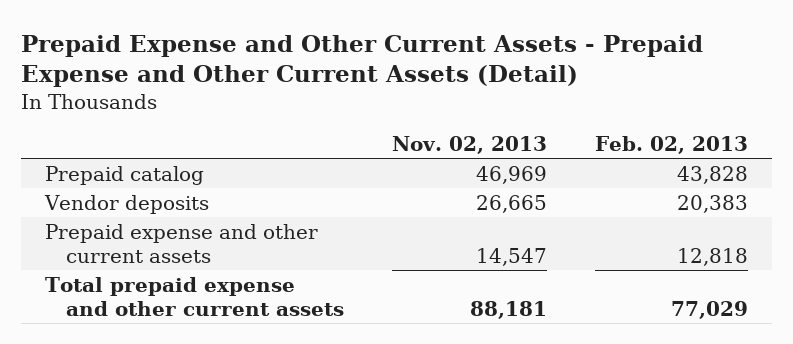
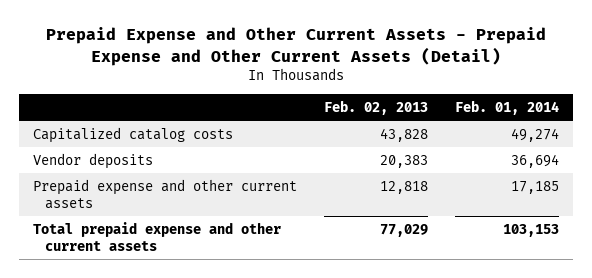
[392,135,548,154] Nov. 02, 2013 -> none
none -> [455,99,560,115] Feb. 01, 2014
[44,165,204,185] Prepaid catalog -> [32,126,233,143] Capitalized catalog costs

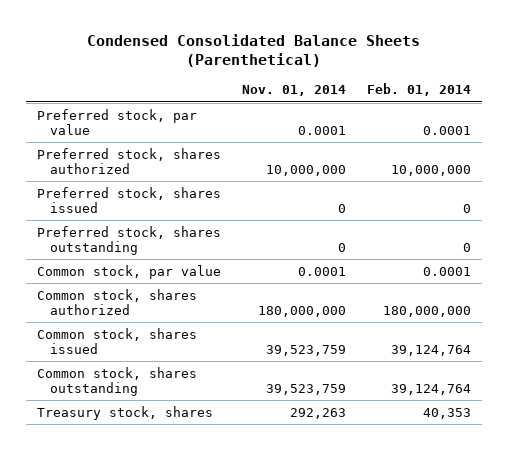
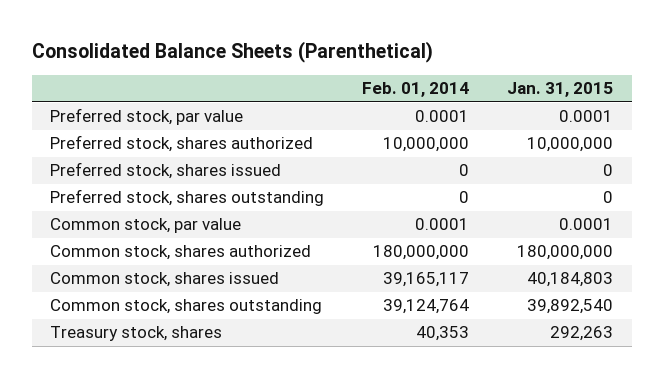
[86,33,420,67] Condensed Consolidated Balance Sheets (Parenthetical) -> [31,40,433,63] Consolidated Balance Sheets (Parenthetical)
[241,85,346,97] Nov. 01, 2014 -> none
none -> [506,82,613,98] Jan. 31, 2015
[391,344,472,356] 39,124,764 -> [383,272,470,288] 39,165,117

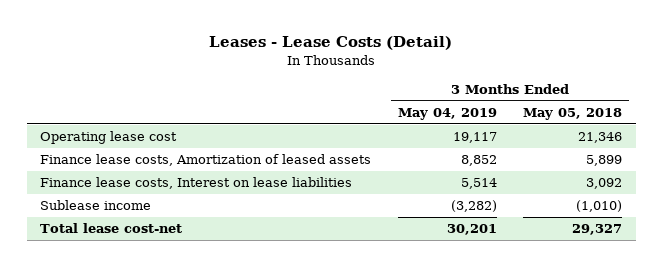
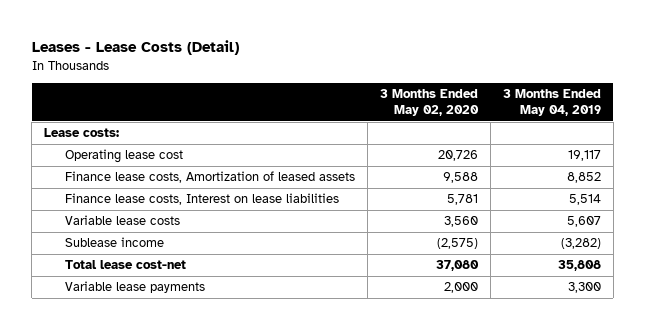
[523,107,623,120] May 05, 2018 -> none
none -> [379,89,479,117] 3 Months Ended May 02, 2020
none -> [44,128,120,138] Lease costs:
none -> [64,215,180,226] Variable lease costs
[446,224,497,236] 30,201 -> [557,260,601,272] 35,808
none -> [64,281,205,294] Variable lease payments

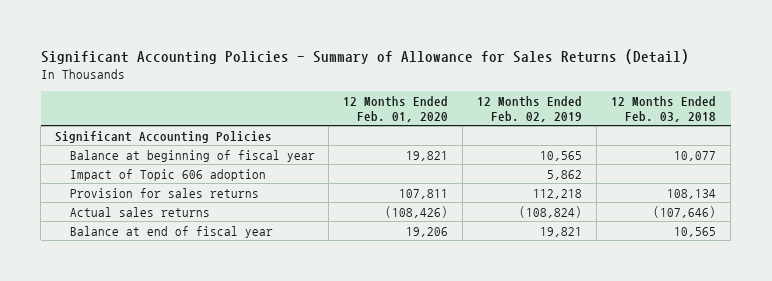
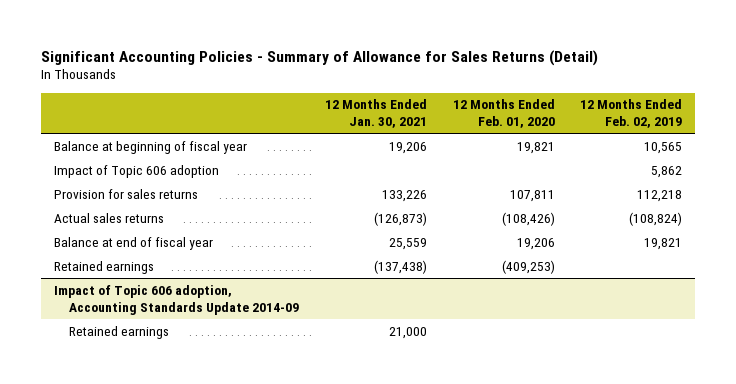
[611,95,717,123] 12 Months Ended Feb. 03, 2018 -> none
none -> [325,99,428,129] 12 Months Ended Jan. 30, 2021
[55,130,273,143] Significant Accounting Policies -> none
none -> [53,260,154,274] Retained earnings
none -> [53,284,300,315] Impact of Topic 606 adoption, Accounting Standards Update 2014-09
none -> [69,325,170,339] Retained earnings

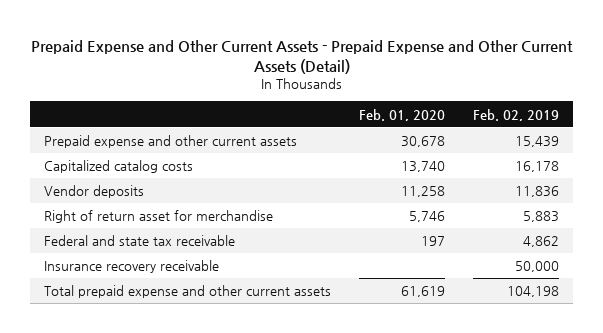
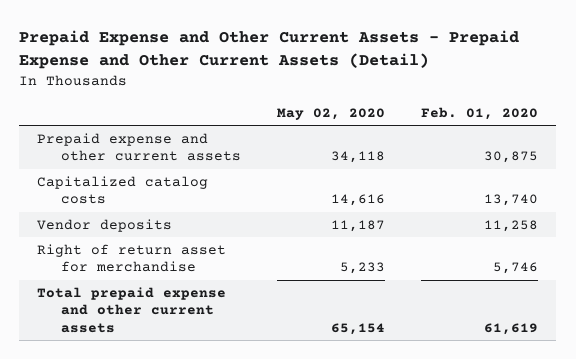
[472,108,559,121] Feb. 02, 2019 -> none
none -> [277,107,386,120] May 02, 2020
[401,136,446,148] 30,678 -> [484,151,539,164] 30,875
[44,235,236,247] Federal and state tax receivable -> none
[44,260,220,274] Insurance recovery receivable -> none

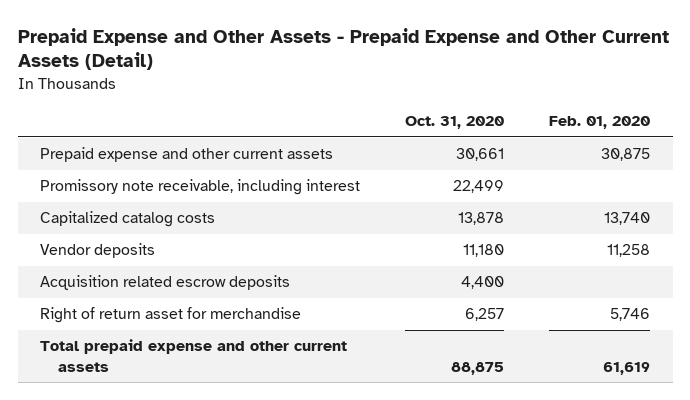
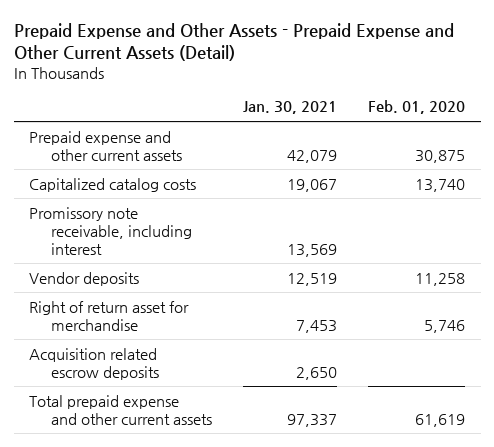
[405,116,505,130] Oct. 31, 2020 -> none
none -> [243,101,338,115] Jan. 30, 2021
[40,179,361,196] Promissory note receivable, including interest -> [29,206,193,255] Promissory note receivable, including interest
[40,275,291,291] Acquisition related escrow deposits -> [29,347,160,380] Acquisition related escrow deposits

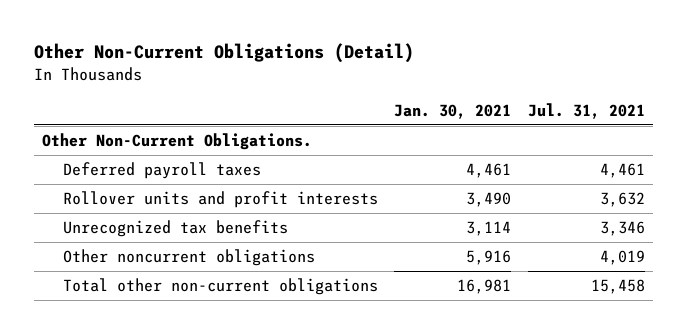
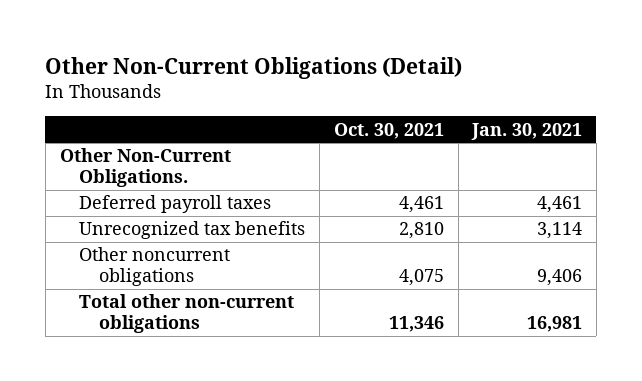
[527,102,645,119] Jul. 31, 2021 -> none
none -> [333,122,444,139] Oct. 30, 2021
[62,191,378,209] Rollover units and profit interests -> none
[466,250,512,266] 5,916 -> [537,269,583,287] 9,406

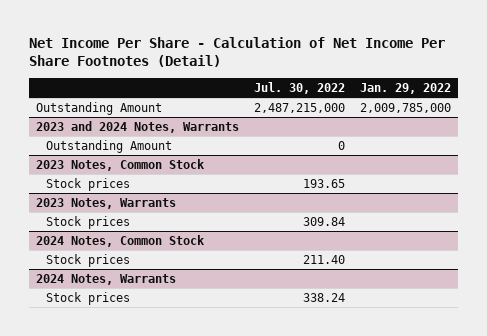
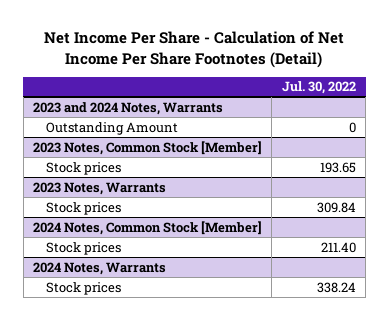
[360,82,452,94] Jan. 29, 2022 -> none
[36,101,163,115] Outstanding Amount -> none
[36,158,206,171] 2023 Notes, Common Stock -> [32,140,262,155] 2023 Notes, Common Stock [Member]
[36,234,206,247] 2024 Notes, Common Stock -> [32,220,262,235] 2024 Notes, Common Stock [Member]

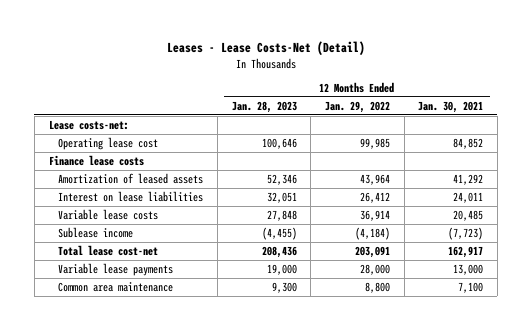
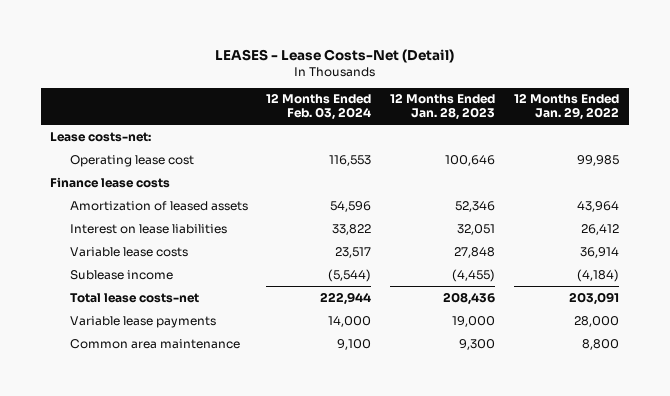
[166,41,365,56] Leases - Lease Costs-Net (Detail) -> [214,48,454,63] LEASES - Lease Costs-Net (Detail)
[418,100,484,113] Jan. 30, 2021 -> none
none -> [266,93,372,121] 12 Months Ended Feb. 03, 2024
[58,244,159,256] Total lease cost-net -> [69,292,199,303] Total lease costs-net

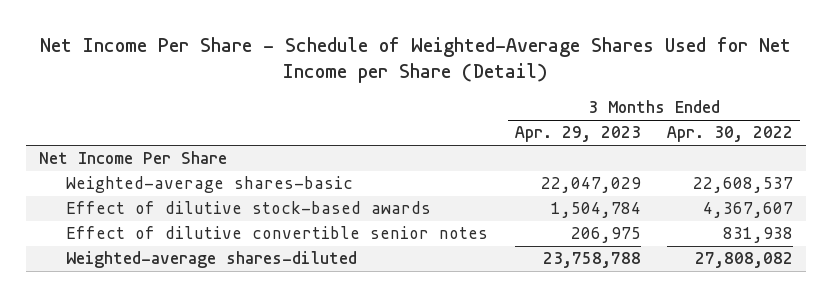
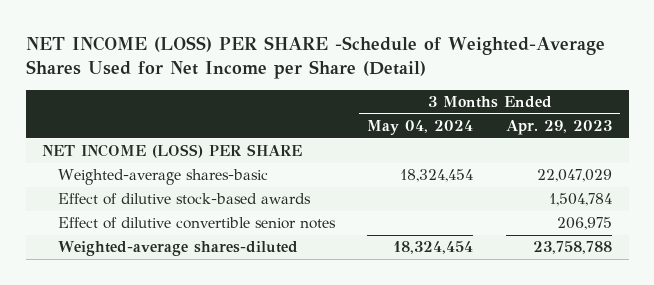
[40,37,792,84] Net Income Per Share - Schedule of Weighted-Average Shares Used for Net Income per Share (Detail) -> [25,36,605,80] NET INCOME (LOSS) PER SHARE -Schedule of Weighted-Average Shares Used for Net Income per Share (Detail)
[667,126,794,143] Apr. 30, 2022 -> none
none -> [367,120,474,136] May 04, 2024
[39,151,228,165] Net Income Per Share -> [42,144,303,159] NET INCOME (LOSS) PER SHARE

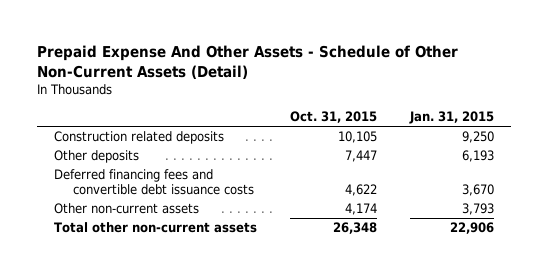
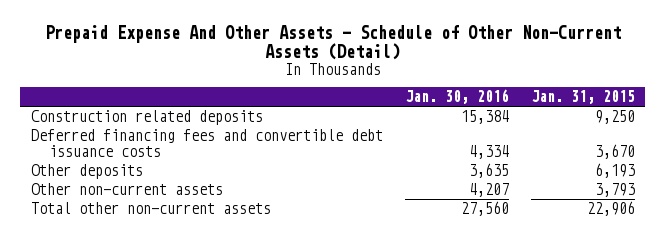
[290,111,378,124] Oct. 31, 2015 -> none
none -> [404,89,509,105] Jan. 30, 2016
[53,150,139,164] Other deposits -> [30,164,143,180] Other deposits

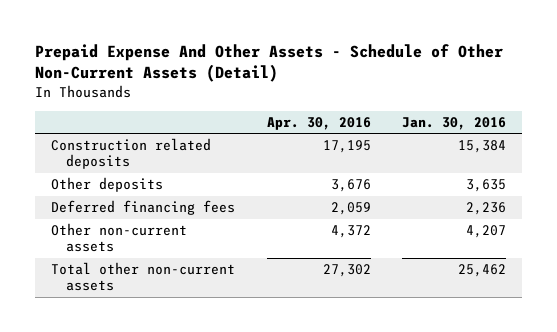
[530,90,635,105] Jan. 31, 2015 -> none
none -> [266,116,371,130] Apr. 30, 2016
[30,129,383,157] Deferred financing fees and convertible debt issuance costs -> none
none -> [50,200,235,216] Deferred financing fees
[460,201,509,217] 27,560 -> [458,264,507,278] 25,462

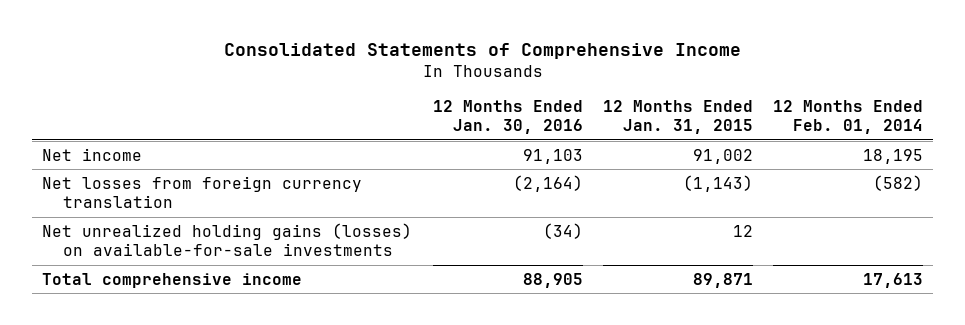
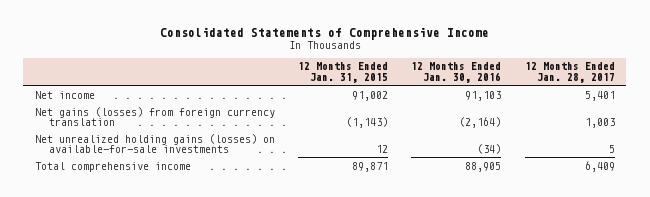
[772,100,923,135] 12 Months Ended Feb. 01, 2014 -> none
none -> [524,62,615,83] 12 Months Ended Jan. 28, 2017
[42,175,363,209] Net losses from foreign currency translation -> [34,106,275,126] Net gains (losses) from foreign currency translation

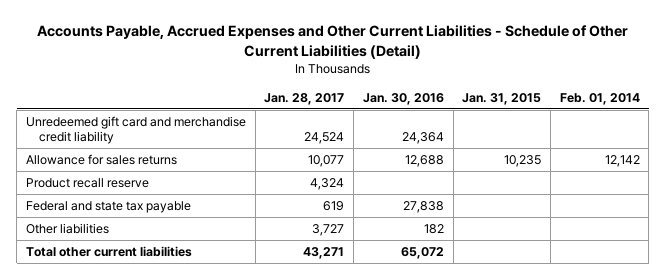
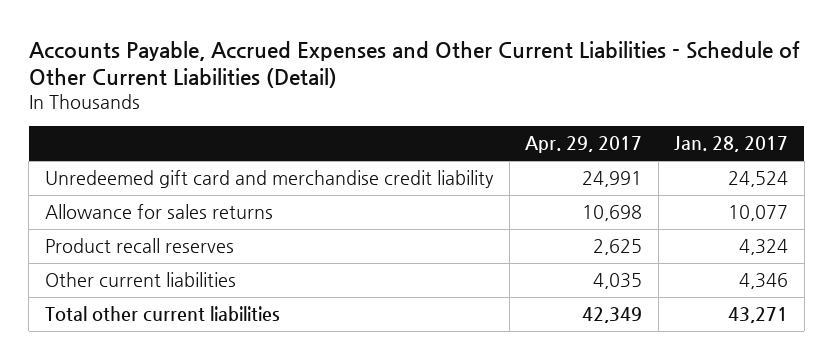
[362,92,444,105] Jan. 30, 2016 -> none
[462,92,542,105] Jan. 31, 2015 -> none
[559,92,640,105] Feb. 01, 2014 -> none
none -> [525,136,643,154] Apr. 29, 2017
[25,201,191,214] Federal and state tax payable -> none
[25,178,149,189] Product recall reserve -> [44,238,234,254] Product recall reserves
[25,223,109,235] Other liabilities -> [44,272,236,288] Other current liabilities
[312,224,345,237] 3,727 -> [739,273,789,290] 4,346

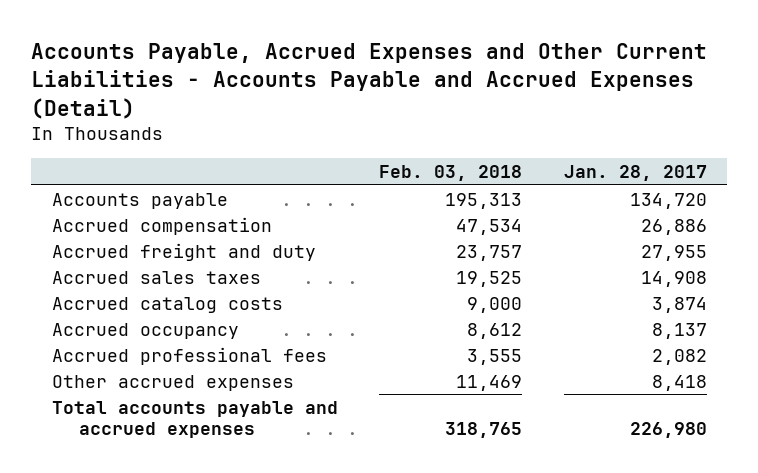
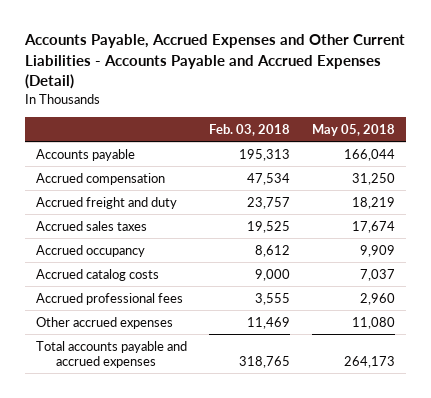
[563,165,707,182] Jan. 28, 2017 -> none
none -> [312,123,396,136] May 05, 2018
[51,296,283,313] Accrued catalog costs -> [35,268,159,281] Accrued catalog costs

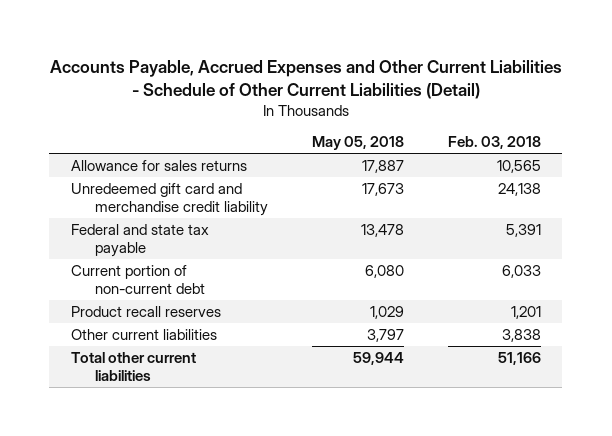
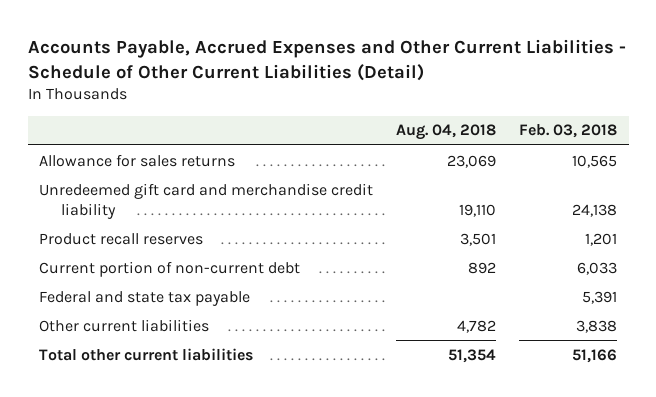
[311,136,404,151] May 05, 2018 -> none
none -> [396,124,497,141] Aug. 04, 2018
[71,264,205,295] Current portion of non-current debt -> [39,260,301,277] Current portion of non-current debt
[71,223,210,258] Federal and state tax payable -> [39,290,251,306] Federal and state tax payable

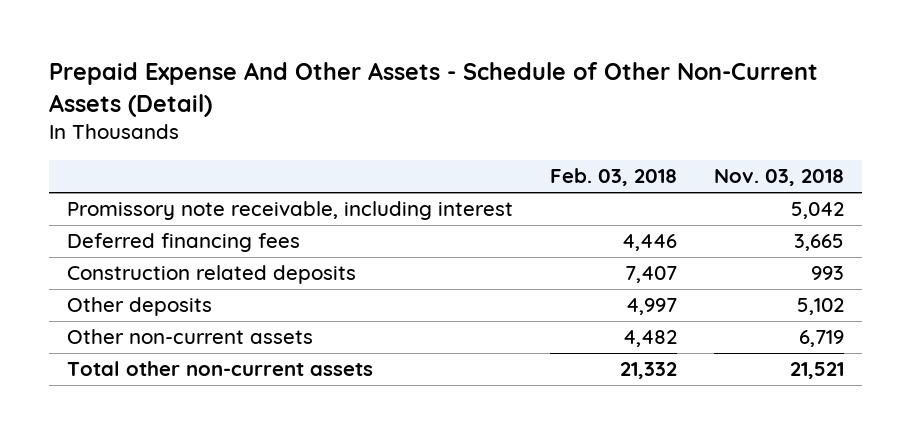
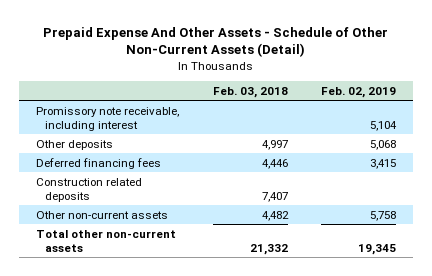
[713,169,844,187] Nov. 03, 2018 -> none
none -> [321,86,397,98] Feb. 02, 2019
[67,297,213,317] Other deposits -> [35,139,113,150] Other deposits

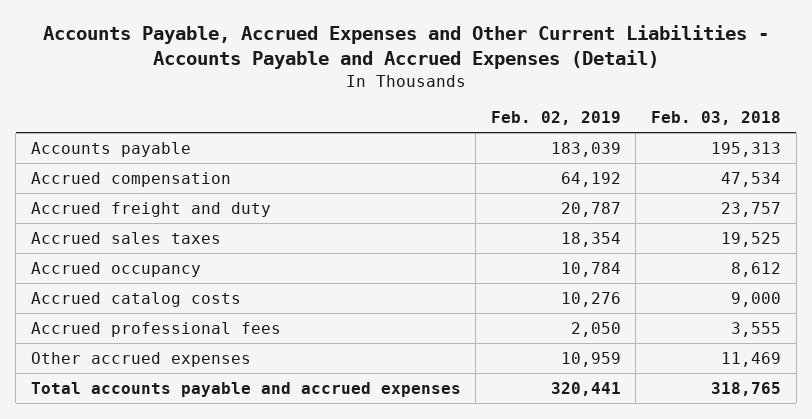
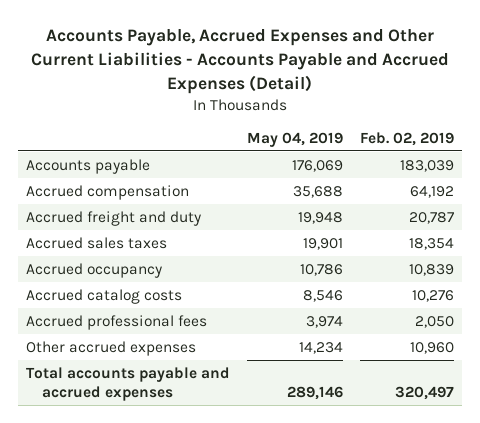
[651,111,782,126] Feb. 03, 2018 -> none
none -> [246,131,343,147] May 04, 2019
[560,261,621,277] 10,784 -> [408,263,454,276] 10,839
[560,351,621,367] 10,959 -> [409,341,454,354] 10,960
[550,381,621,396] 320,441 -> [394,385,454,400] 320,497

